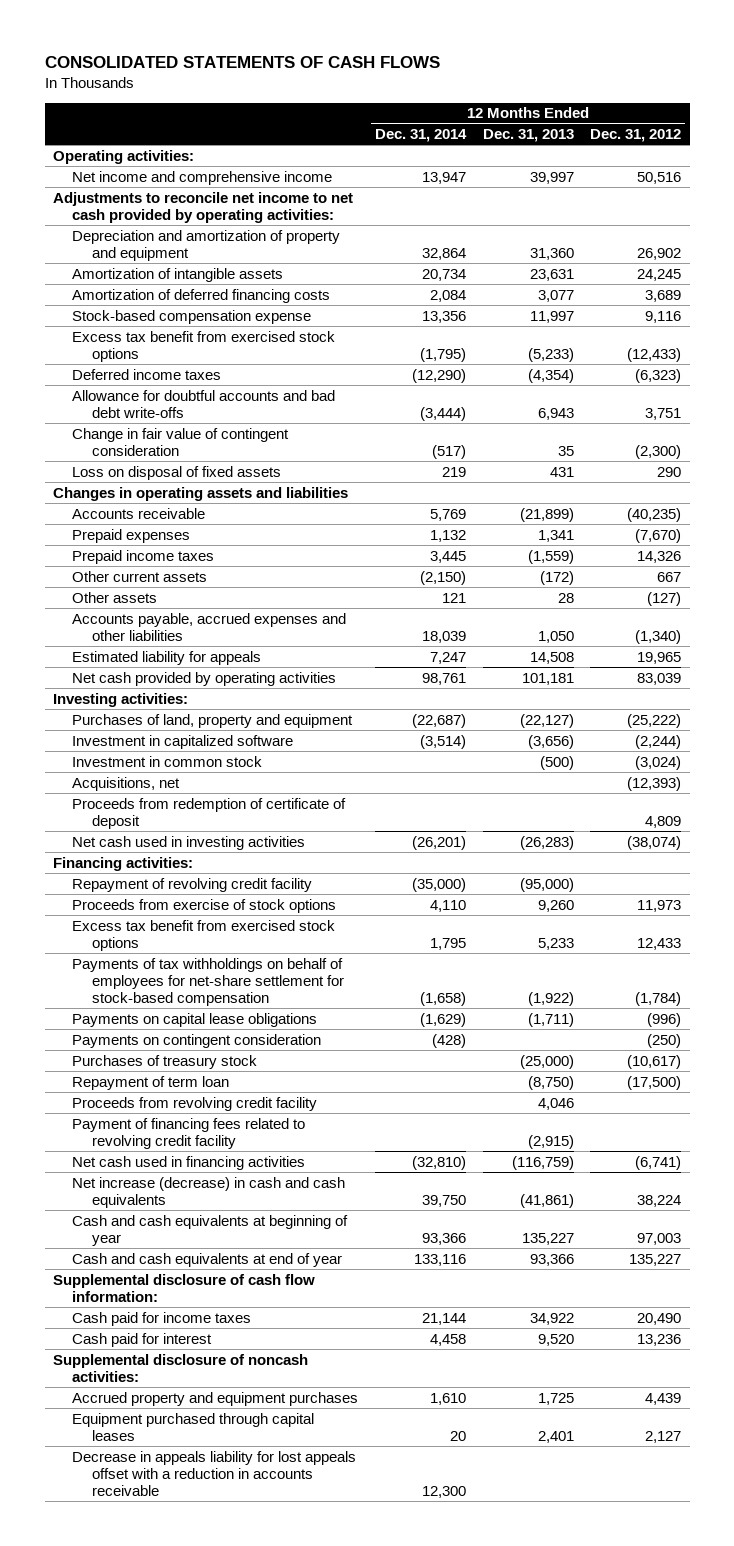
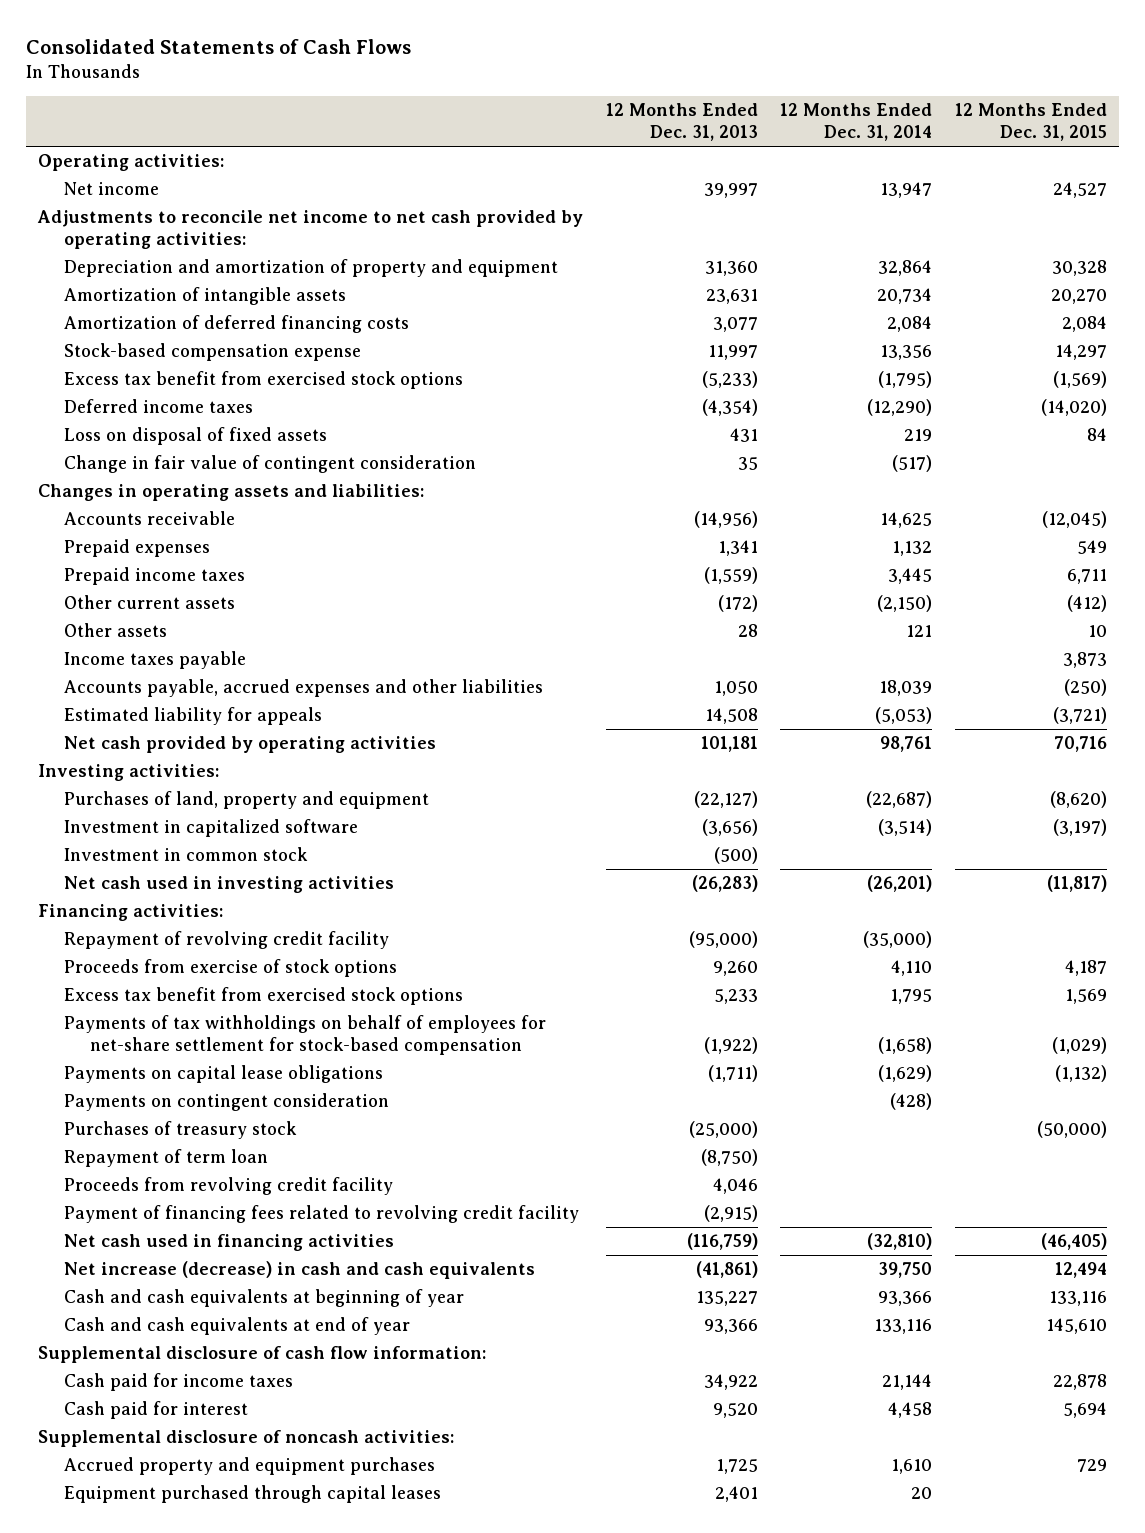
[44,55,440,68] CONSOLIDATED STATEMENTS OF CASH FLOWS -> [26,38,412,54] Consolidated Statements of Cash Flows
[590,128,682,142] Dec. 31, 2012 -> none
none -> [955,103,1108,142] 12 Months Ended Dec. 31, 2015
[72,170,333,185] Net income and comprehensive income -> [63,182,159,196] Net income
[72,389,336,418] Allowance for doubtful accounts and bad debt write-offs -> none
[72,427,290,456] Change in fair value of contingent consideration -> [63,455,476,474] Change in fair value of contingent consideration
[53,486,349,501] Changes in operating assets and liabilities -> [37,484,424,502] Changes in operating assets and liabilities:
[429,508,466,521] 5,769 -> [880,512,933,529] 14,625
[519,507,574,522] (21,899) -> [693,511,758,529] (14,956)
none -> [63,651,246,670] Income taxes payable
[429,651,466,664] 7,247 -> [875,707,933,725] (5,053)
[72,776,181,791] Acquisitions, net -> none
[72,797,347,829] Proceeds from redemption of certificate of deposit -> none
[72,1450,357,1496] Decrease in appeals liability for lost appeals offset with a reduction in accounts receivable -> none

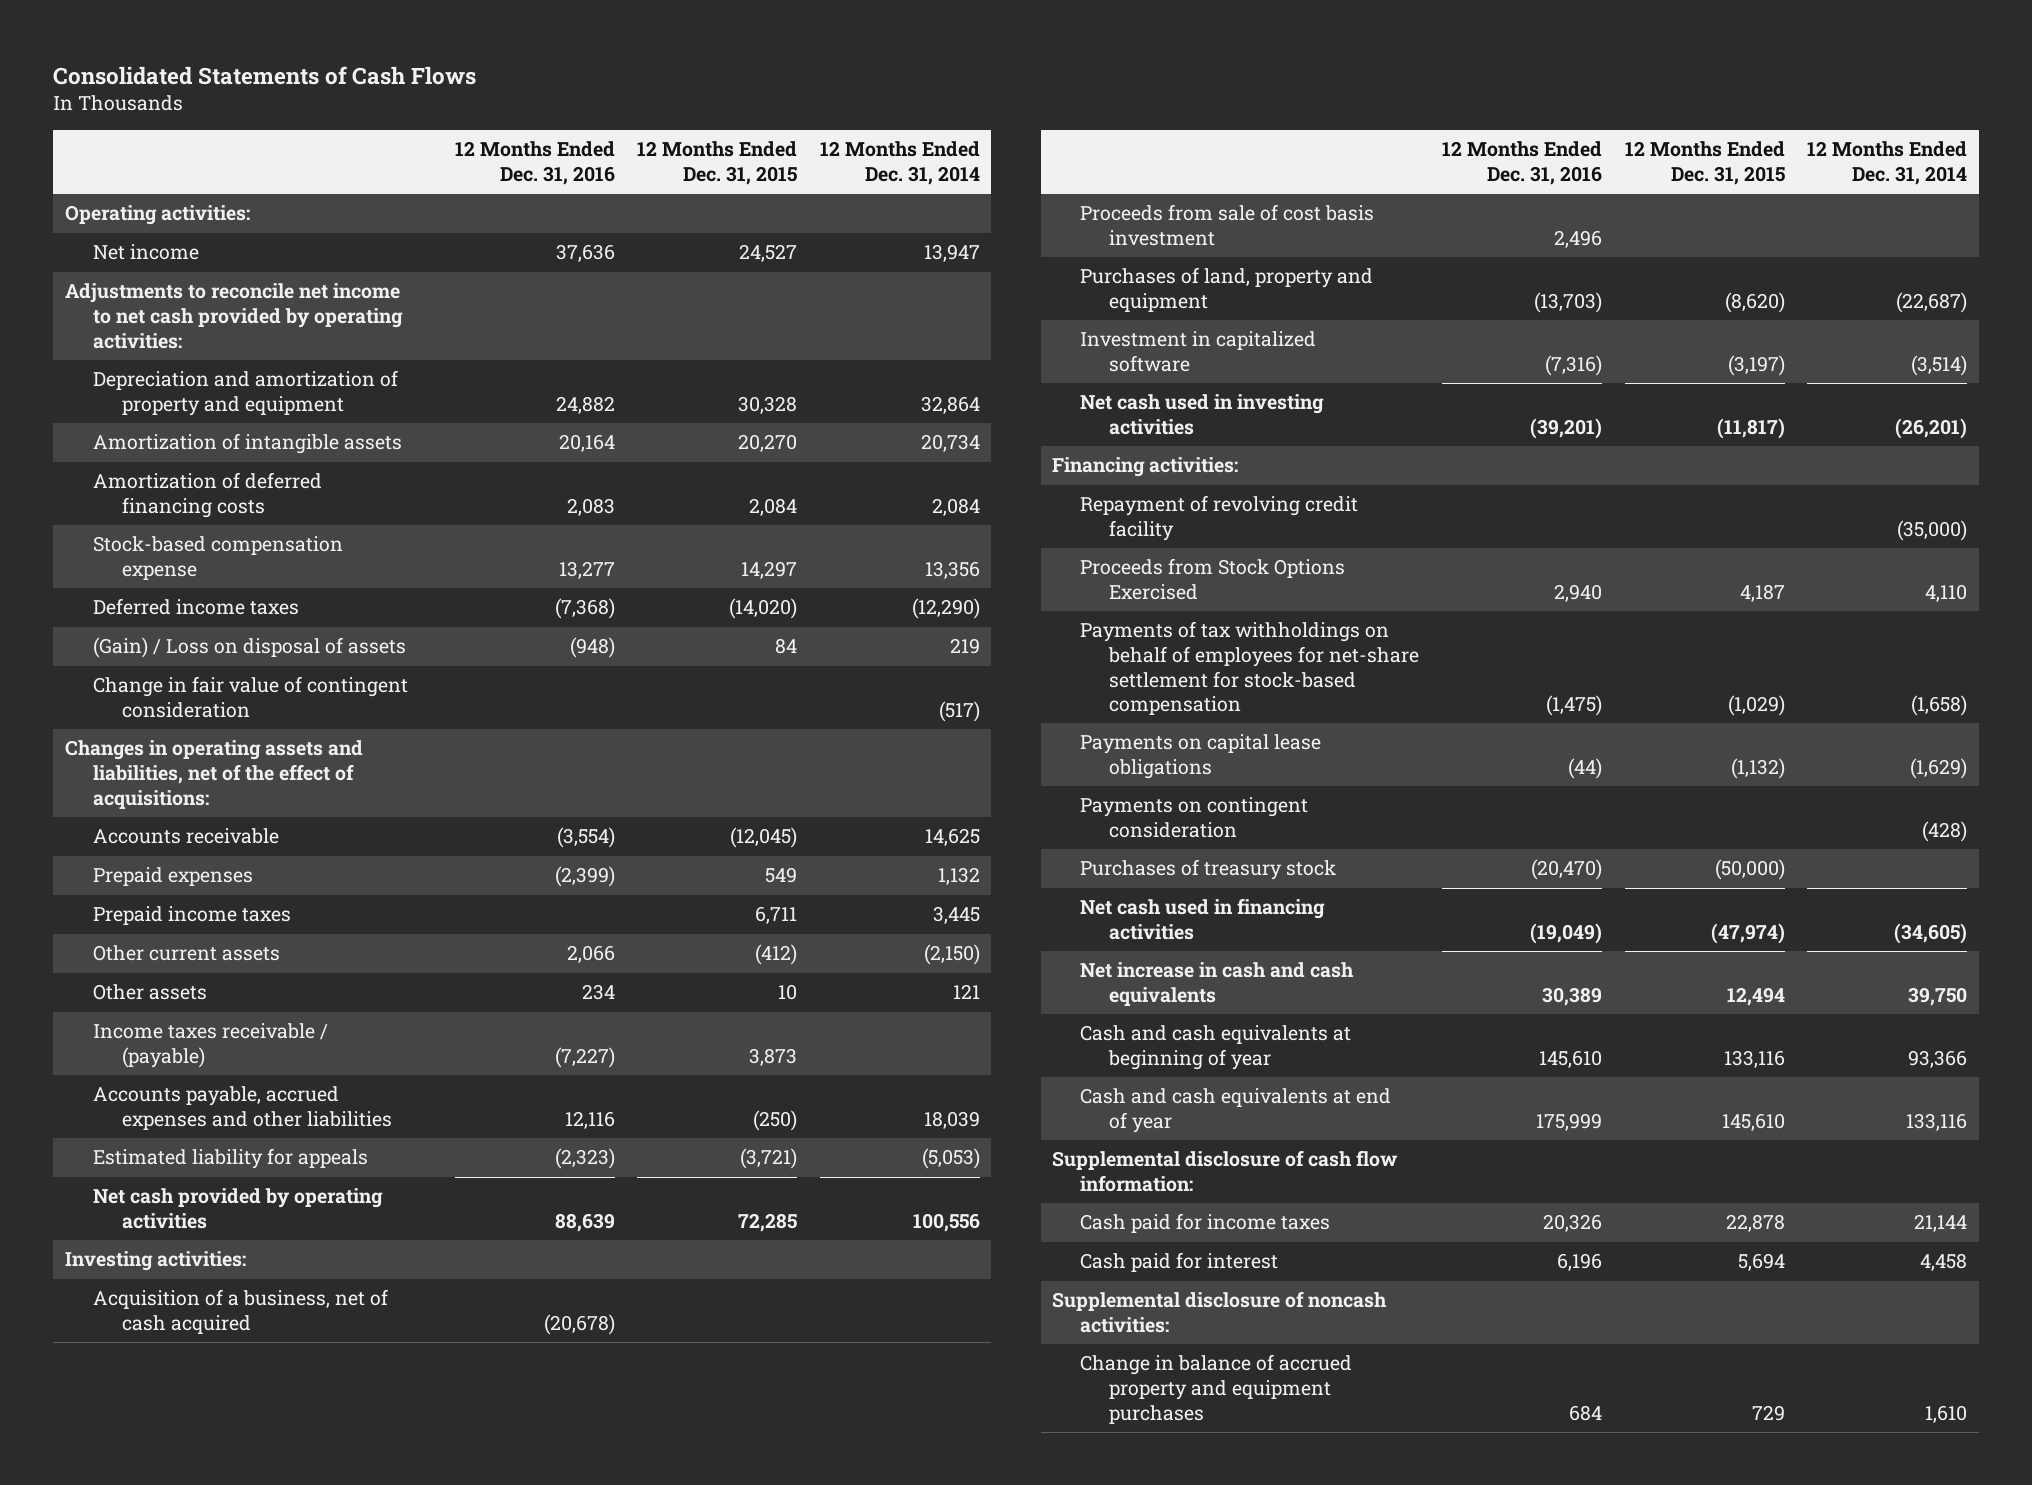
[605,103,758,142] 12 Months Ended Dec. 31, 2013 -> none
none -> [454,141,615,185] 12 Months Ended Dec. 31, 2016
[63,371,463,390] Excess tax benefit from exercised stock options -> none
[63,427,327,446] Loss on disposal of fixed assets -> [93,637,407,659] (Gain) / Loss on disposal of assets
[37,484,424,502] Changes in operating assets and liabilities: -> [64,740,363,809] Changes in operating assets and liabilities, net of the effect of acquisitions:
[63,651,246,670] Income taxes payable -> [93,1023,329,1068] Income taxes receivable / (payable)
[880,736,933,753] 98,761 -> [913,1212,981,1232] 100,556
[1054,736,1108,753] 70,716 -> [738,1212,798,1232] 72,285
none -> [93,1289,389,1334] Acquisition of a business, net of cash acquired
none -> [1080,204,1375,246] Proceeds from sale of cost basis investment
[63,847,308,862] Investment in common stock -> none
[63,987,463,1006] Excess tax benefit from exercised stock options -> none
[63,959,397,978] Proceeds from exercise of stock options -> [1080,558,1346,600] Proceeds from Stock Options Exercised
[63,1149,268,1168] Repayment of term loan -> none
[63,1177,393,1196] Proceeds from revolving credit facility -> none
[63,1205,579,1224] Payment of financing fees related to revolving credit facility -> none
[867,1233,933,1251] (32,810) -> [1894,922,1968,944] (34,605)
[1041,1233,1108,1251] (46,405) -> [1710,922,1785,944] (47,974)
[63,1261,535,1280] Net increase (decrease) in cash and cash equivalents -> [1080,962,1355,1006] Net increase in cash and cash equivalents
[63,1485,441,1504] Equipment purchased through capital leases -> none
[63,1457,435,1476] Accrued property and equipment purchases -> [1080,1354,1353,1424] Change in balance of accrued property and equipment purchases

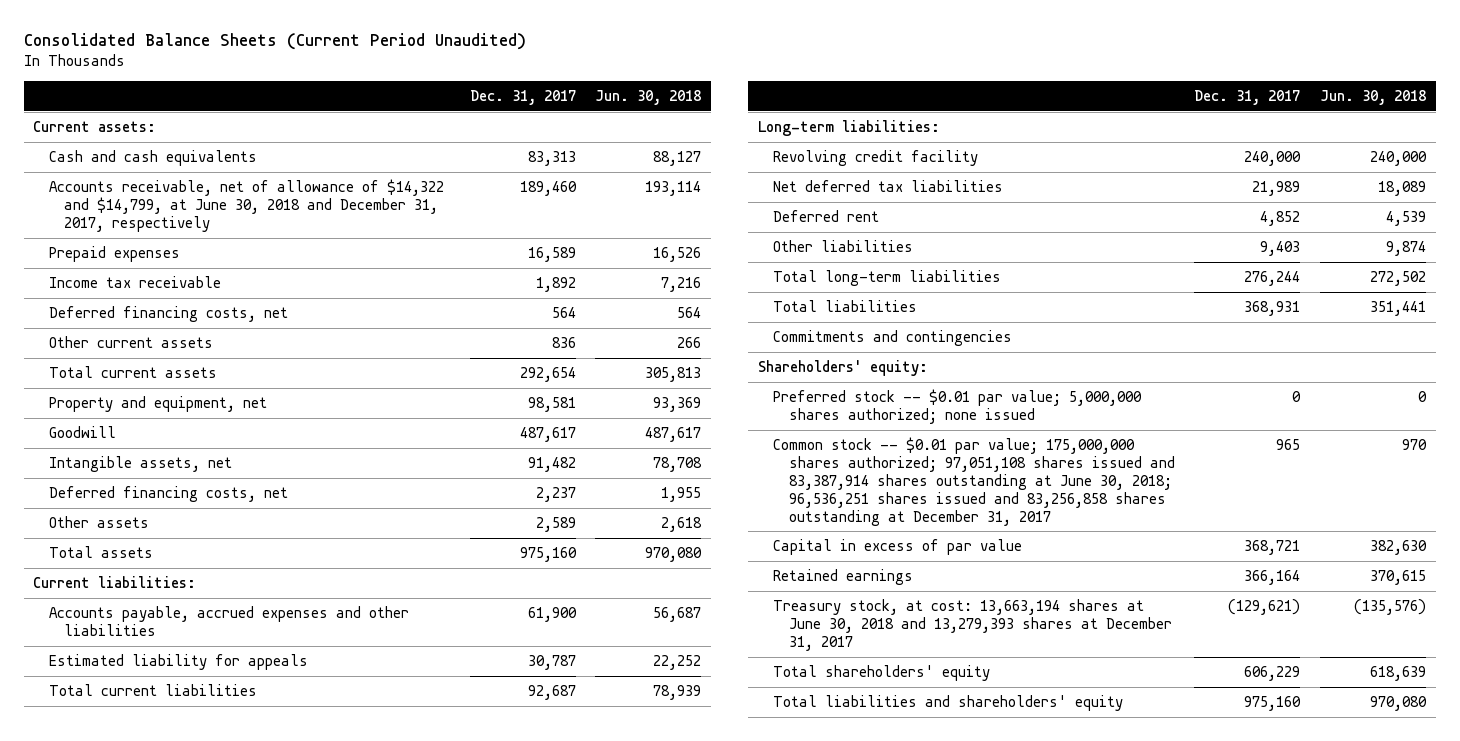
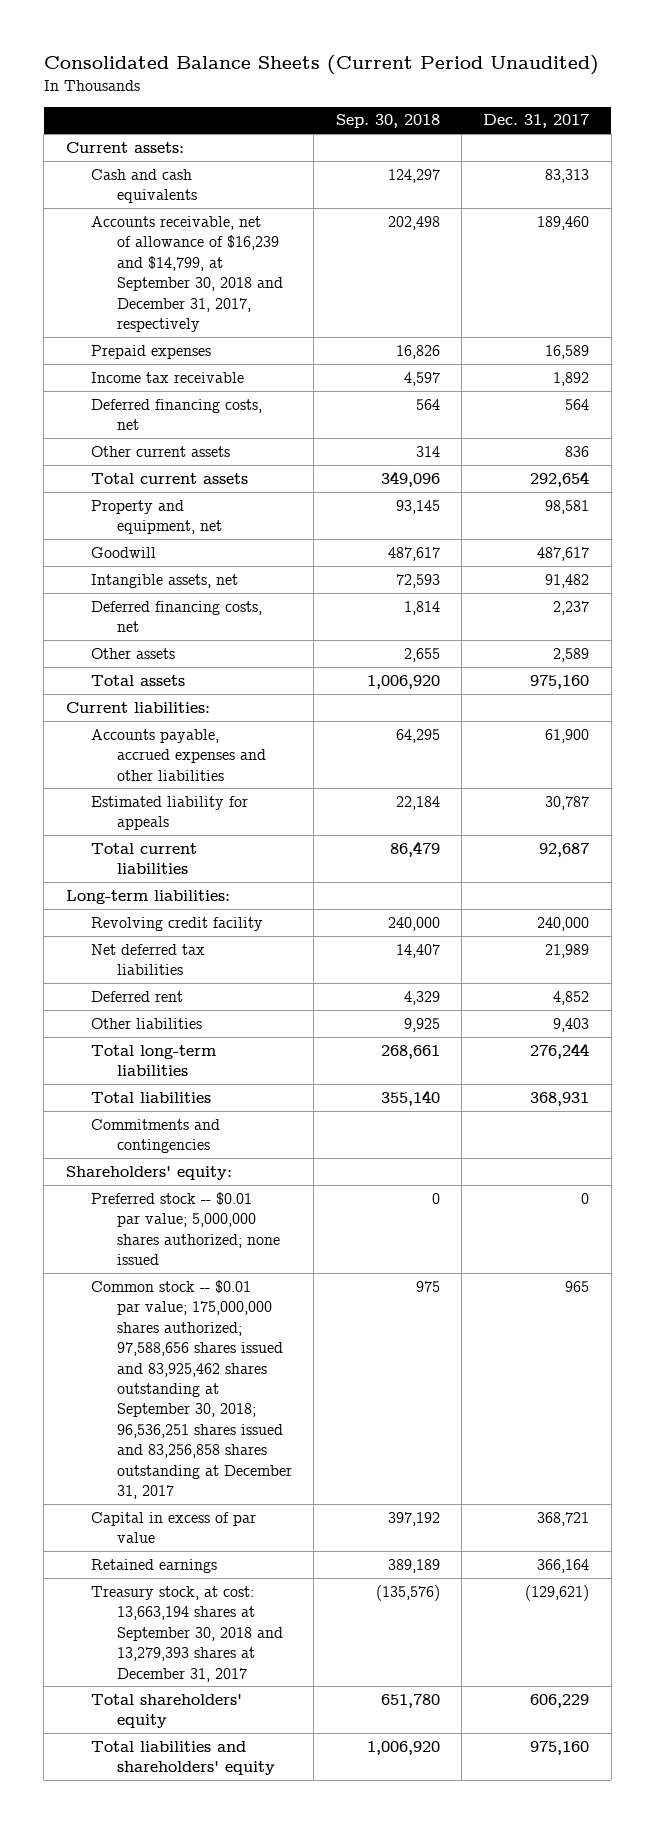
[595,90,702,106] Jun. 30, 2018 -> none
none -> [335,114,440,129] Sep. 30, 2018
[48,178,444,232] Accounts receivable, net of allowance of $14,322 and $14,799, at June 30, 2018 and December 31, 2017, respectively -> [91,215,283,332] Accounts receivable, net of allowance of $16,239 and $14,799, at September 30, 2018 and December 31, 2017, respectively
[773,436,1175,526] Common stock -- $0.01 par value; 175,000,000 shares authorized; 97,051,108 shares issued and 83,387,914 shares outstanding at June 30, 2018; 96,536,251 shares issued and 83,256,858 shares outstanding at December 31, 2017 -> [91,1279,292,1500] Common stock -- $0.01 par value; 175,000,000 shares authorized; 97,588,656 shares issued and 83,925,462 shares outstanding at September 30, 2018; 96,536,251 shares issued and 83,256,858 shares outstanding at December 31, 2017
[773,598,1172,651] Treasury stock, at cost: 13,663,194 shares at June 30, 2018 and 13,279,393 shares at December 31, 2017 -> [91,1585,283,1682] Treasury stock, at cost: 13,663,194 shares at September 30, 2018 and 13,279,393 shares at December 31, 2017

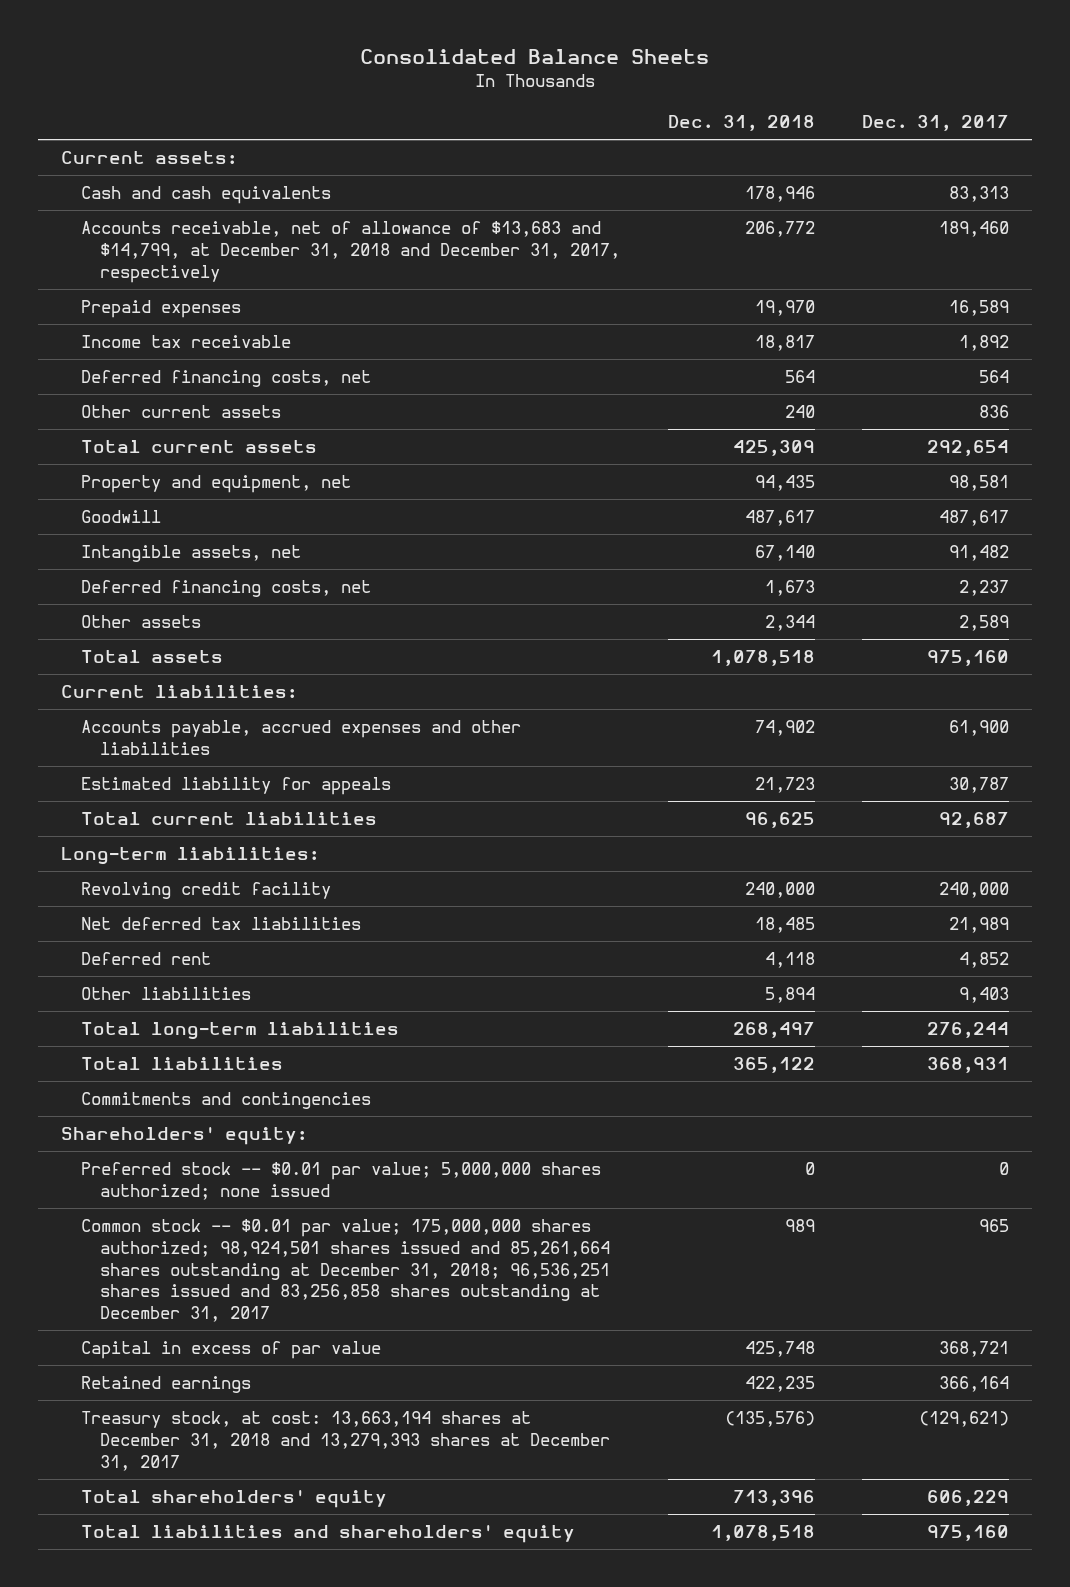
[43,54,599,75] Consolidated Balance Sheets (Current Period Unaudited) -> [360,49,710,65] Consolidated Balance Sheets
[335,114,440,129] Sep. 30, 2018 -> none
none -> [667,115,815,132] Dec. 31, 2018
[91,215,283,332] Accounts receivable, net of allowance of $16,239 and $14,799, at September 30, 2018 and December 31, 2017, respectively -> [80,220,621,283] Accounts receivable, net of allowance of $13,683 and $14,799, at December 31, 2018 and December 31, 2017, respectively
[91,1279,292,1500] Common stock -- $0.01 par value; 175,000,000 shares authorized; 97,588,656 shares issued and 83,925,462 shares outstanding at September 30, 2018; 96,536,251 shares issued and 83,256,858 shares outstanding at December 31, 2017 -> [80,1218,611,1323] Common stock -- $0.01 par value; 175,000,000 shares authorized; 98,924,501 shares issued and 85,261,664 shares outstanding at December 31, 2018; 96,536,251 shares issued and 83,256,858 shares outstanding at December 31, 2017
[91,1585,283,1682] Treasury stock, at cost: 13,663,194 shares at September 30, 2018 and 13,279,393 shares at December 31, 2017 -> [80,1410,611,1471] Treasury stock, at cost: 13,663,194 shares at December 31, 2018 and 13,279,393 shares at December 31, 2017

